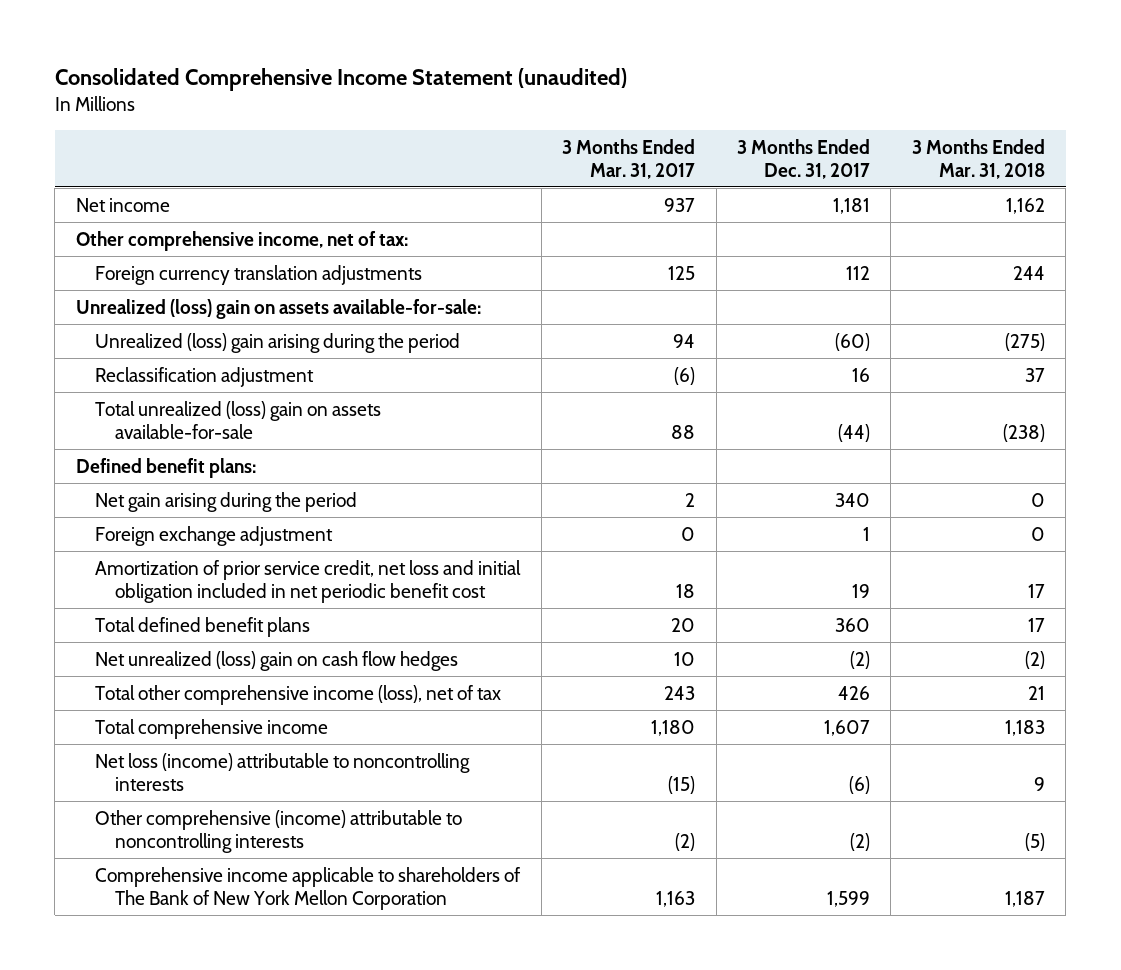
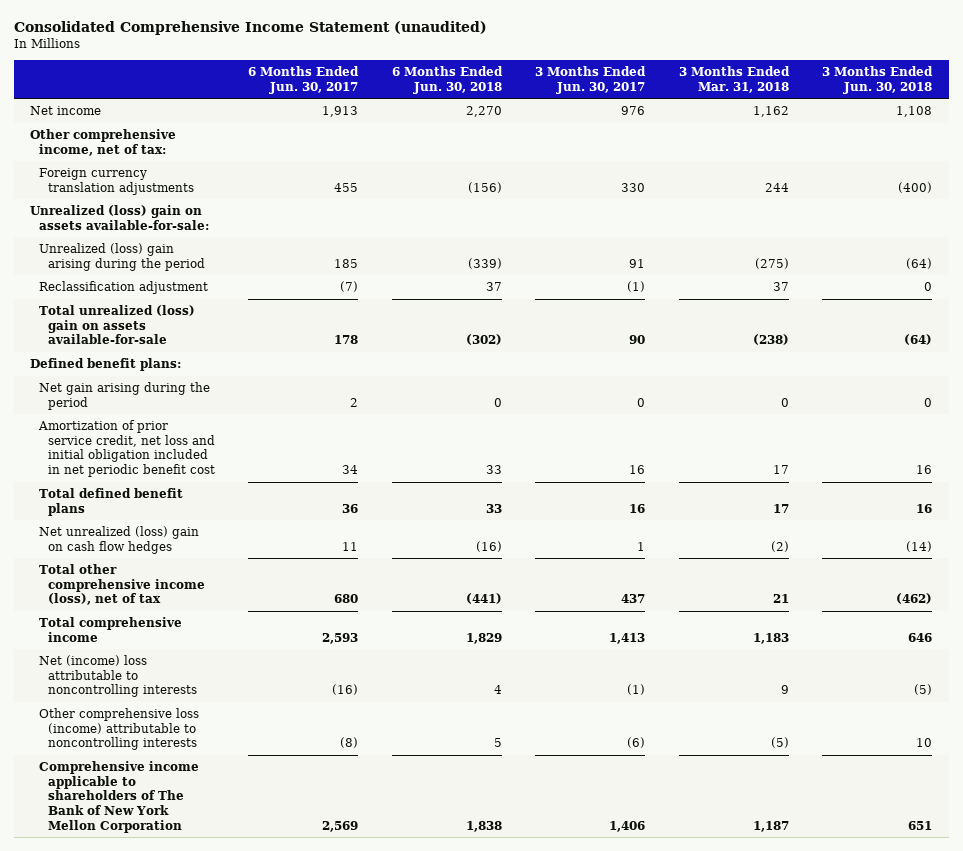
[562,138,696,179] 3 Months Ended Mar. 31, 2017 -> none
[737,138,871,179] 3 Months Ended Dec. 31, 2017 -> none
none -> [248,66,360,94] 6 Months Ended Jun. 30, 2017
none -> [391,66,503,94] 6 Months Ended Jun. 30, 2018
none -> [535,66,647,94] 3 Months Ended Jun. 30, 2017
none -> [822,66,934,94] 3 Months Ended Jun. 30, 2018
[95,525,334,546] Foreign exchange adjustment -> none
[95,752,471,791] Net loss (income) attributable to noncontrolling interests -> [39,655,197,698] Net (income) loss attributable to noncontrolling interests
[95,809,463,853] Other comprehensive (income) attributable to noncontrolling interests -> [39,708,200,751] Other comprehensive loss (income) attributable to noncontrolling interests

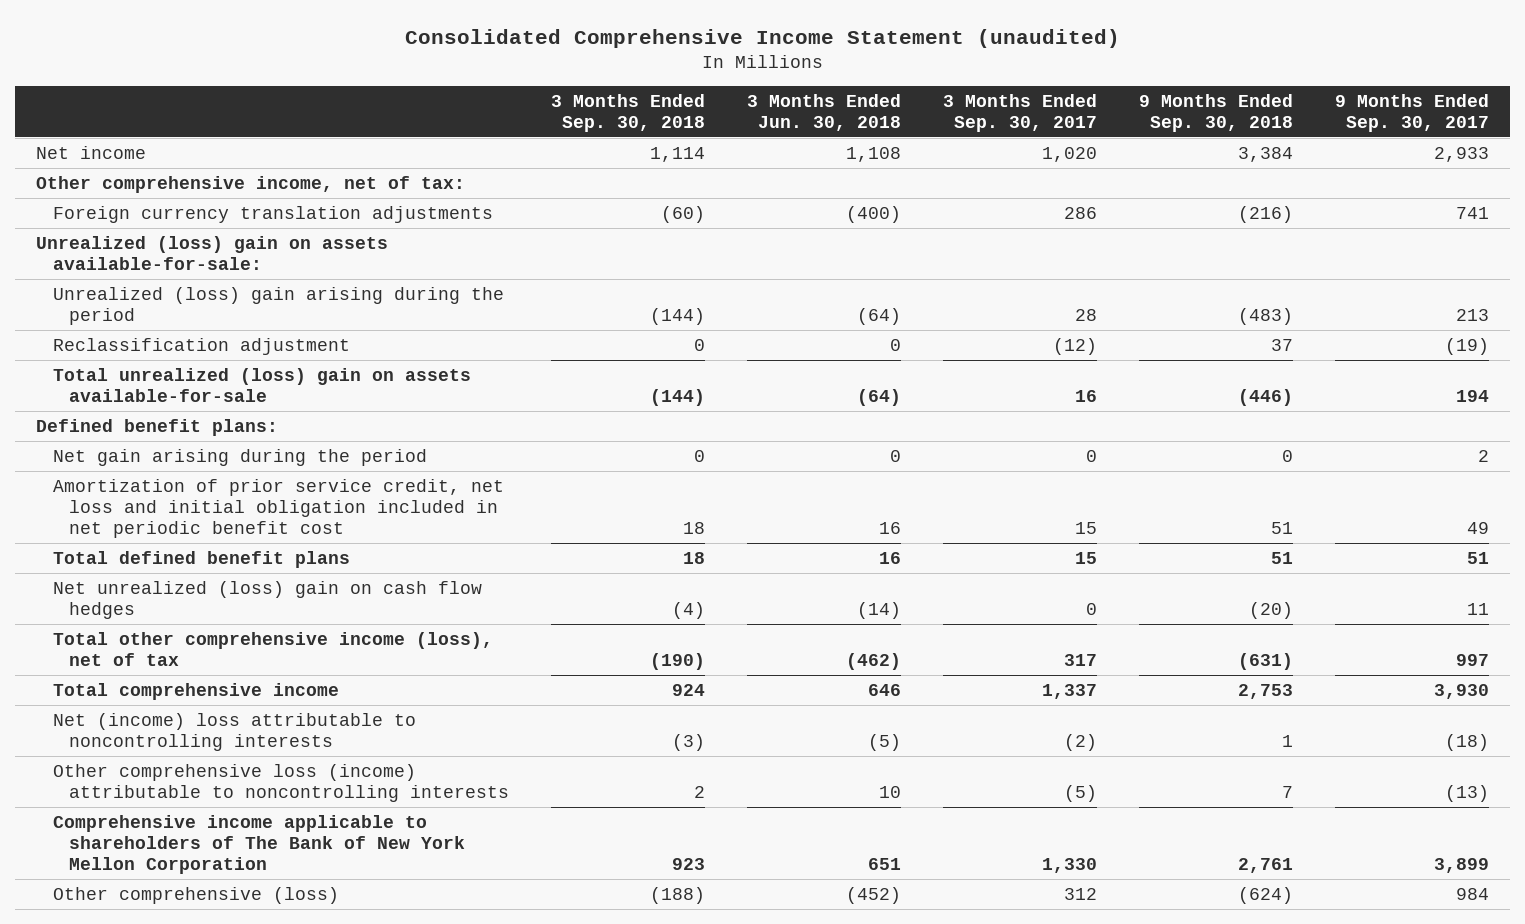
[248,66,360,94] 6 Months Ended Jun. 30, 2017 -> none
[391,66,503,94] 6 Months Ended Jun. 30, 2018 -> none
[535,66,647,94] 3 Months Ended Jun. 30, 2017 -> none
[678,66,790,93] 3 Months Ended Mar. 31, 2018 -> none
none -> [551,93,706,132] 3 Months Ended Sep. 30, 2018
none -> [943,93,1098,132] 3 Months Ended Sep. 30, 2017
none -> [1139,93,1294,132] 9 Months Ended Sep. 30, 2018
none -> [1335,93,1490,132] 9 Months Ended Sep. 30, 2017
none -> [52,886,339,904] Other comprehensive (loss)

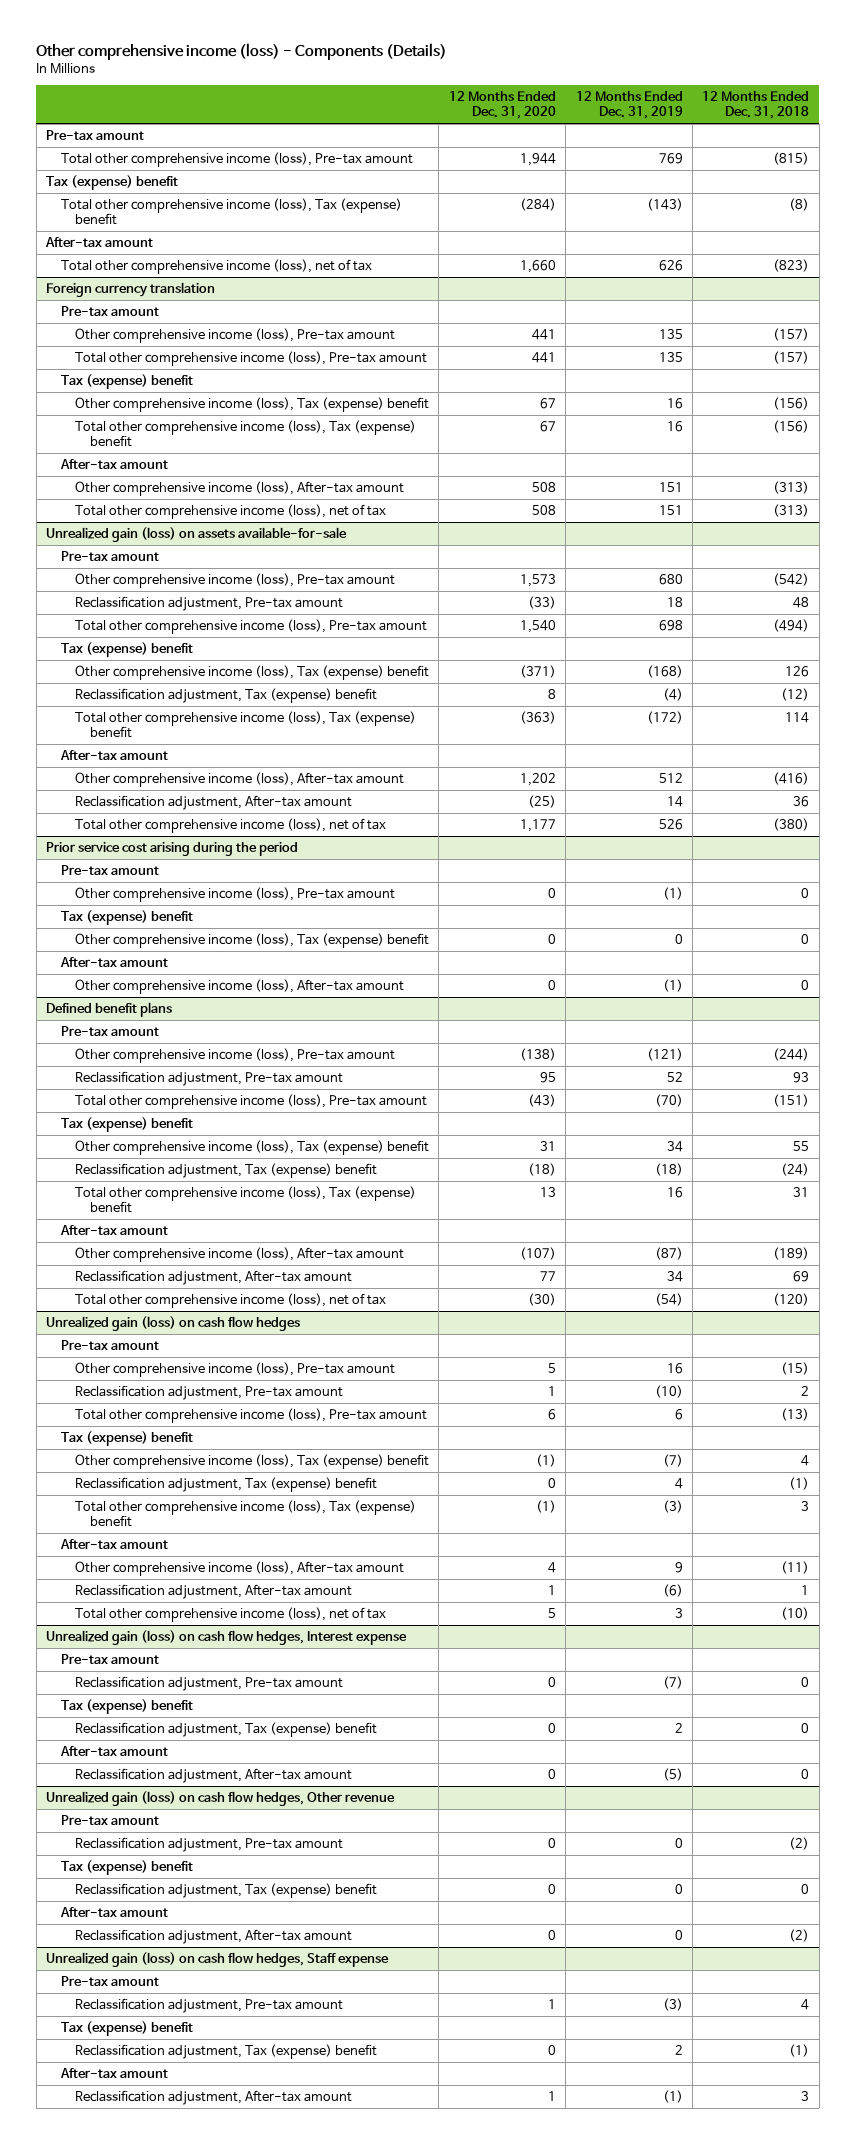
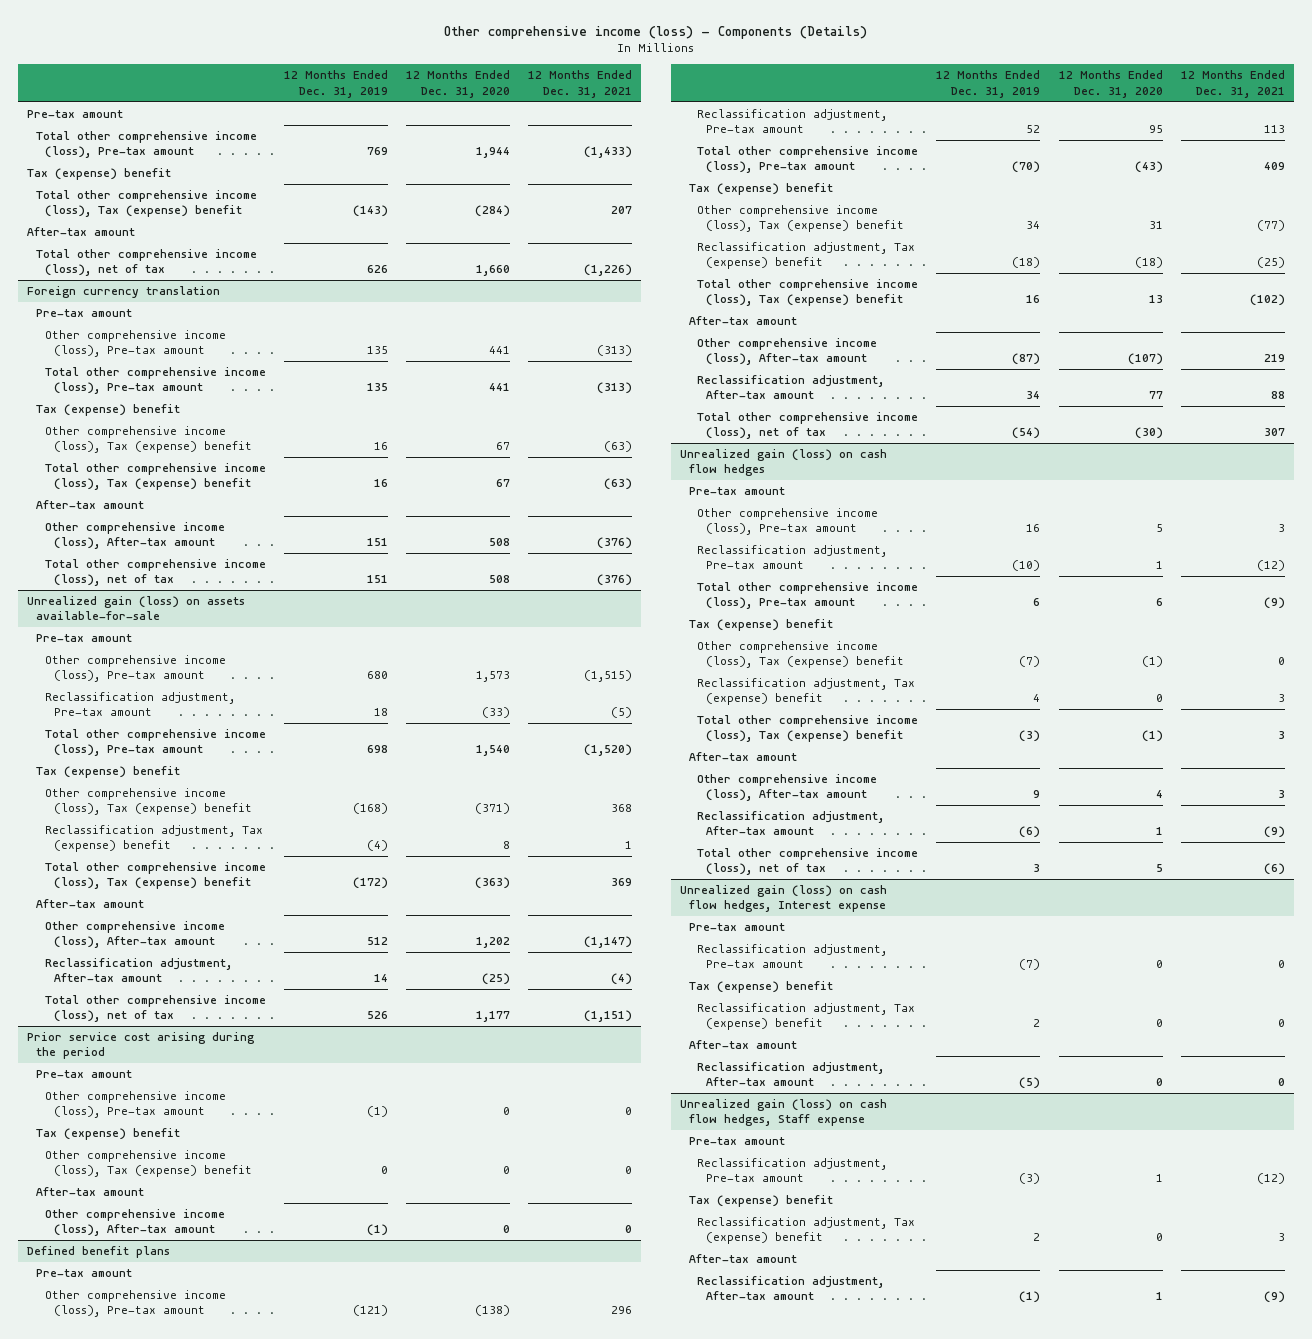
[702,91,810,120] 12 Months Ended Dec. 31, 2018 -> none
none -> [528,70,633,98] 12 Months Ended Dec. 31, 2021
[45,1790,395,1806] Unrealized gain (loss) on cash flow hedges, Other revenue -> none
[60,1814,159,1825] Pre-tax amount -> none
[75,1836,344,1852] Reclassification adjustment, Pre-tax amount -> none
[60,1859,193,1875] Tax (expense) benefit -> none
[75,1882,378,1898] Reclassification adjustment, Tax (expense) benefit -> none
[59,1906,168,1917] After-tax amount -> none
[75,1928,353,1944] Reclassification adjustment, After-tax amount -> none

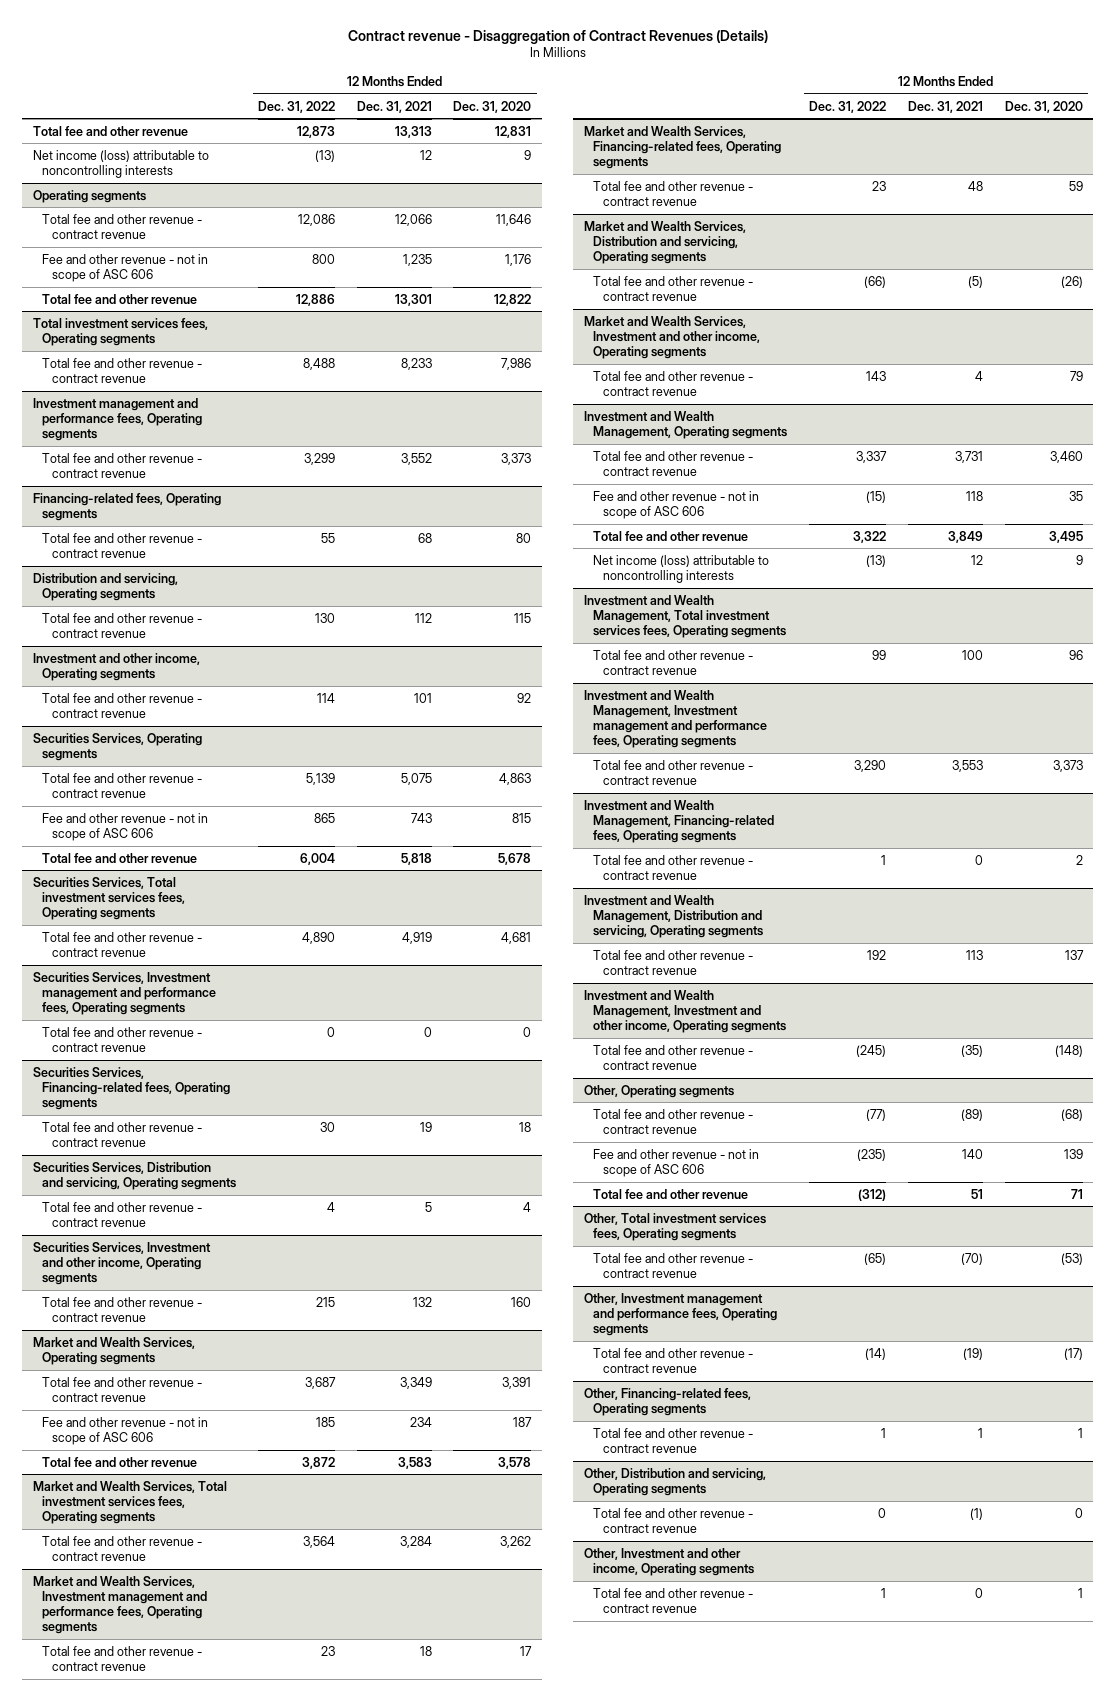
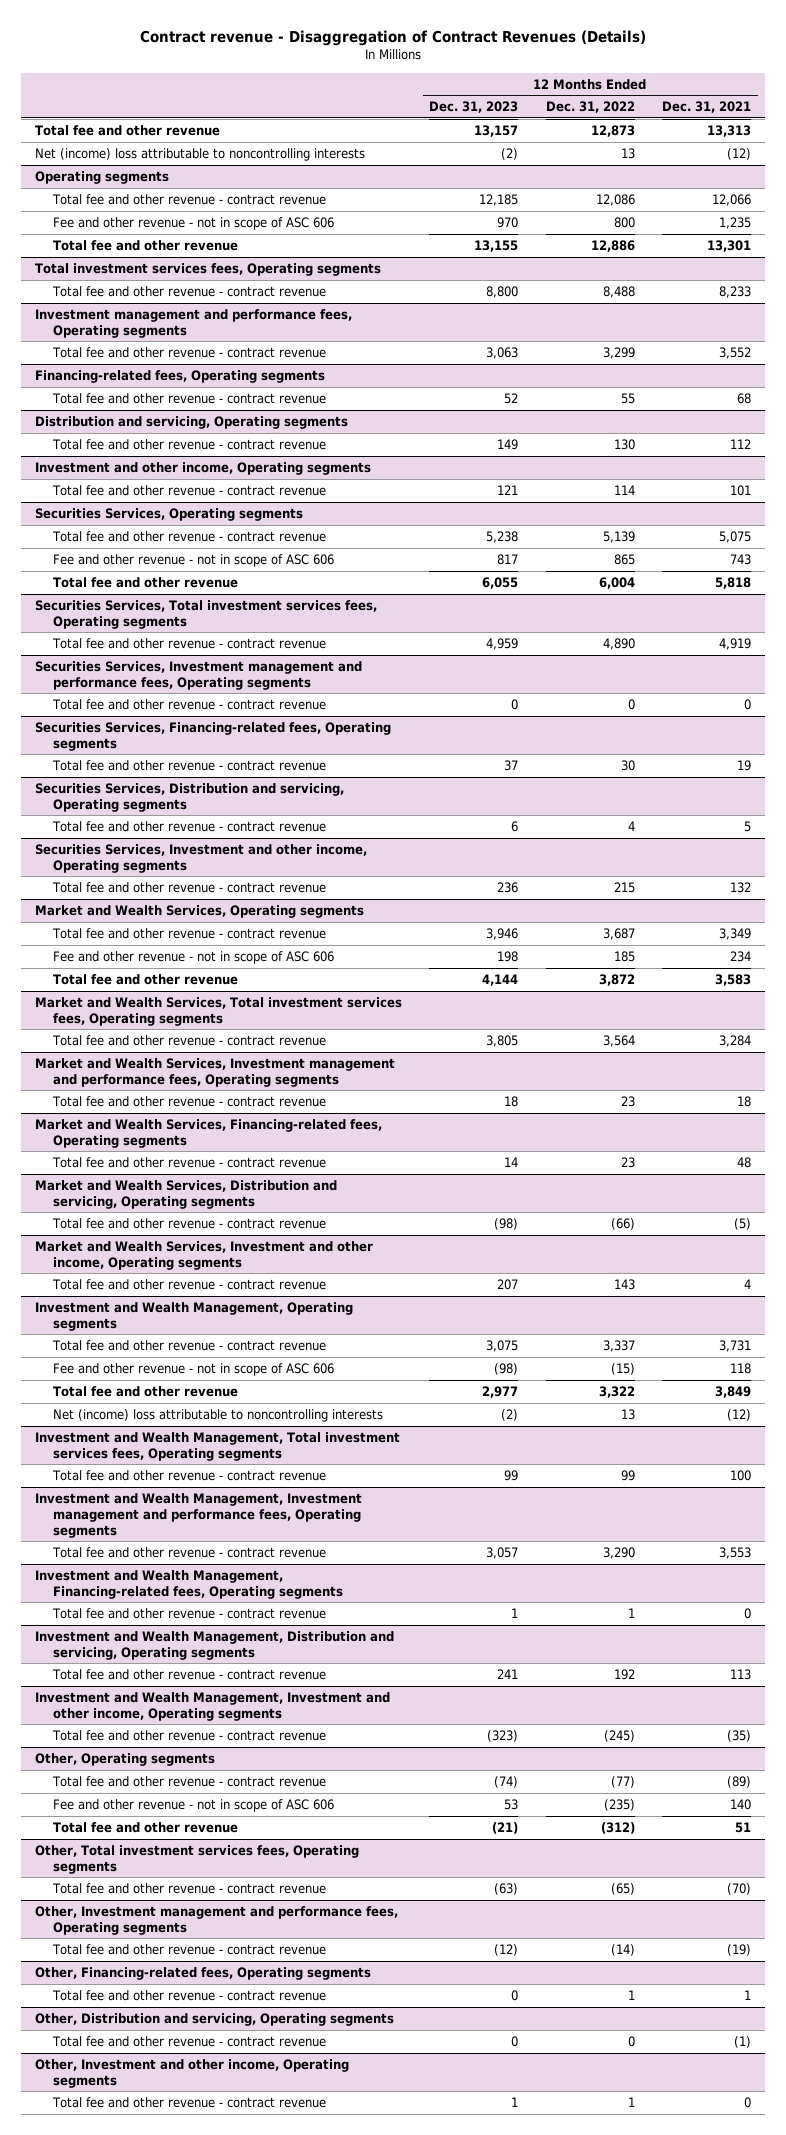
[453,100,532,113] Dec. 31, 2020 -> none
none -> [429,101,519,114] Dec. 31, 2023
[32,149,209,178] Net income (loss) attributable to noncontrolling interests -> [35,148,366,162] Net (income) loss attributable to noncontrolling interests
[314,149,335,162] (13) -> [620,148,635,160] 13
[419,149,432,160] 12 -> [727,148,752,161] (12)
[593,554,770,583] Net income (loss) attributable to noncontrolling interests -> [53,1409,384,1423] Net (income) loss attributable to noncontrolling interests
[866,554,887,567] (13) -> [620,1409,635,1421] 13
[970,554,983,565] 12 -> [727,1409,752,1422] (12)

